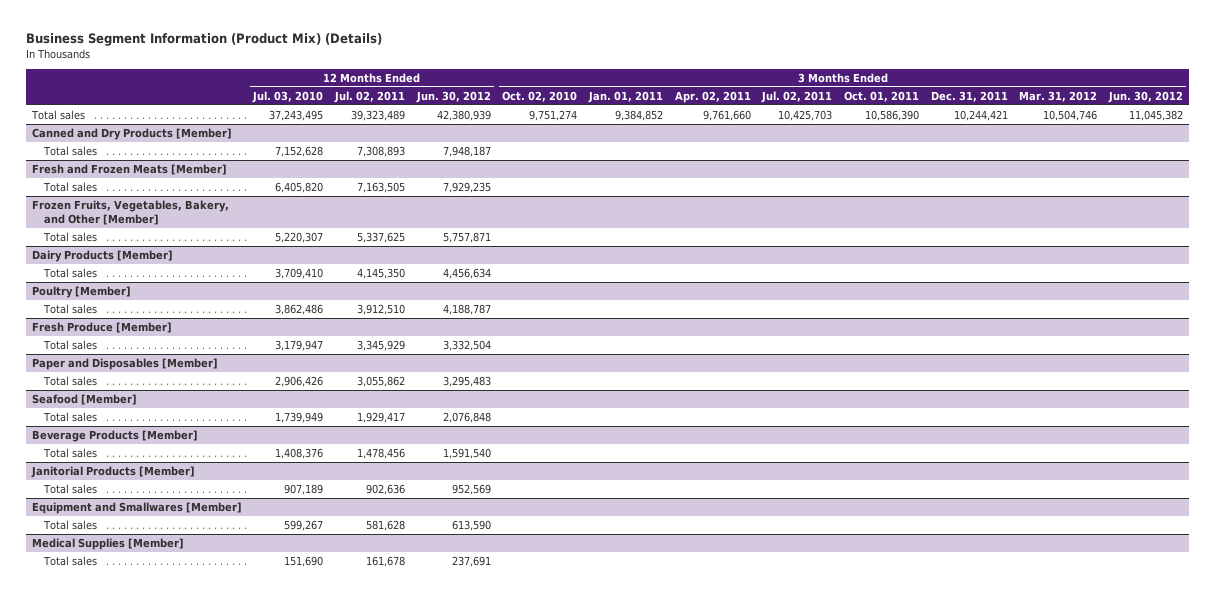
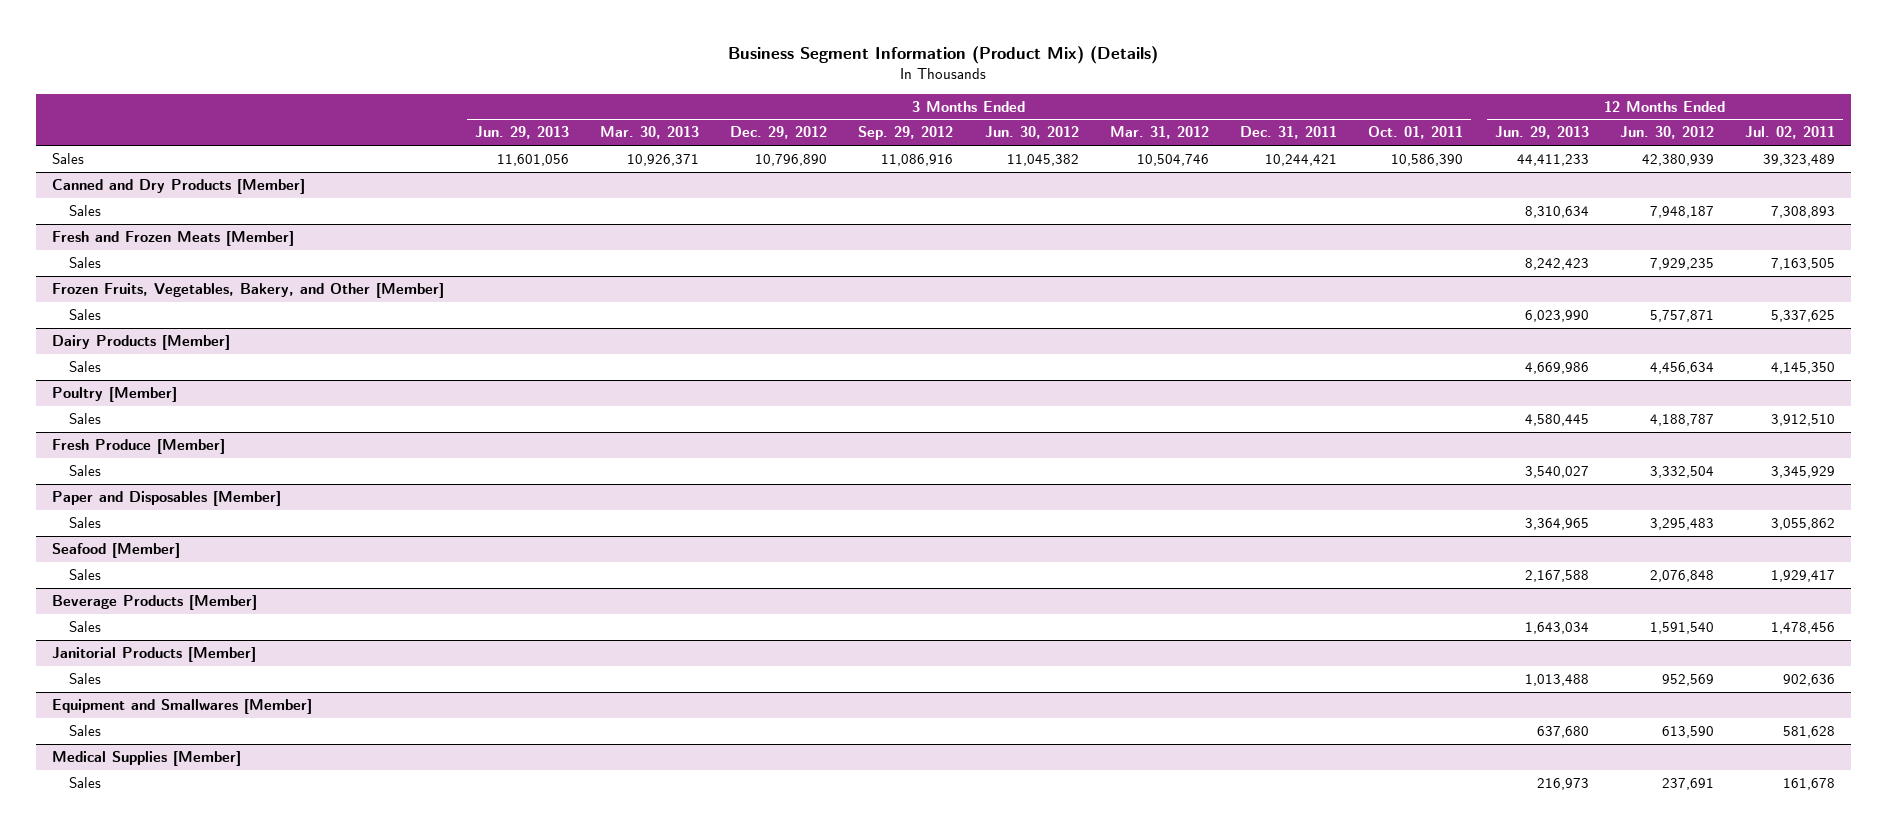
[252,90,324,103] Jul. 03, 2010 -> none
[502,90,578,102] Oct. 02, 2010 -> none
[588,90,664,103] Jan. 01, 2011 -> none
[674,90,751,103] Apr. 02, 2011 -> none
[761,90,833,103] Jul. 02, 2011 -> none
none -> [474,126,569,140] Jun. 29, 2013
none -> [600,126,700,140] Mar. 30, 2013
none -> [730,126,828,140] Dec. 29, 2012
none -> [858,126,954,141] Sep. 29, 2012
none -> [1494,126,1589,140] Jun. 29, 2013
[30,109,85,120] Total sales -> [51,152,84,164] Sales
[43,145,98,156] Total sales -> [68,204,101,216] Sales
[43,181,98,192] Total sales -> [68,256,101,268] Sales
[43,231,98,242] Total sales -> [68,308,101,320] Sales
[43,267,98,278] Total sales -> [68,360,101,372] Sales
[43,303,98,314] Total sales -> [68,412,101,424] Sales
[43,339,98,350] Total sales -> [68,464,101,476] Sales
[43,375,98,386] Total sales -> [68,516,101,528] Sales
[43,411,98,422] Total sales -> [68,568,101,580] Sales
[43,447,98,458] Total sales -> [68,620,101,632] Sales
[43,483,98,494] Total sales -> [68,672,101,684] Sales
[43,519,98,530] Total sales -> [68,724,101,736] Sales
[43,555,98,566] Total sales -> [68,776,101,788] Sales

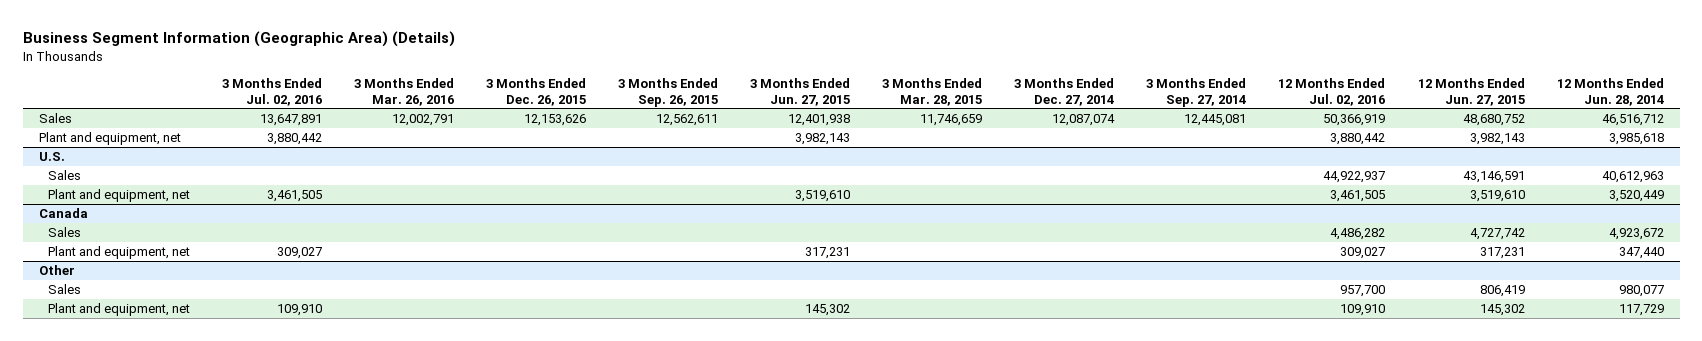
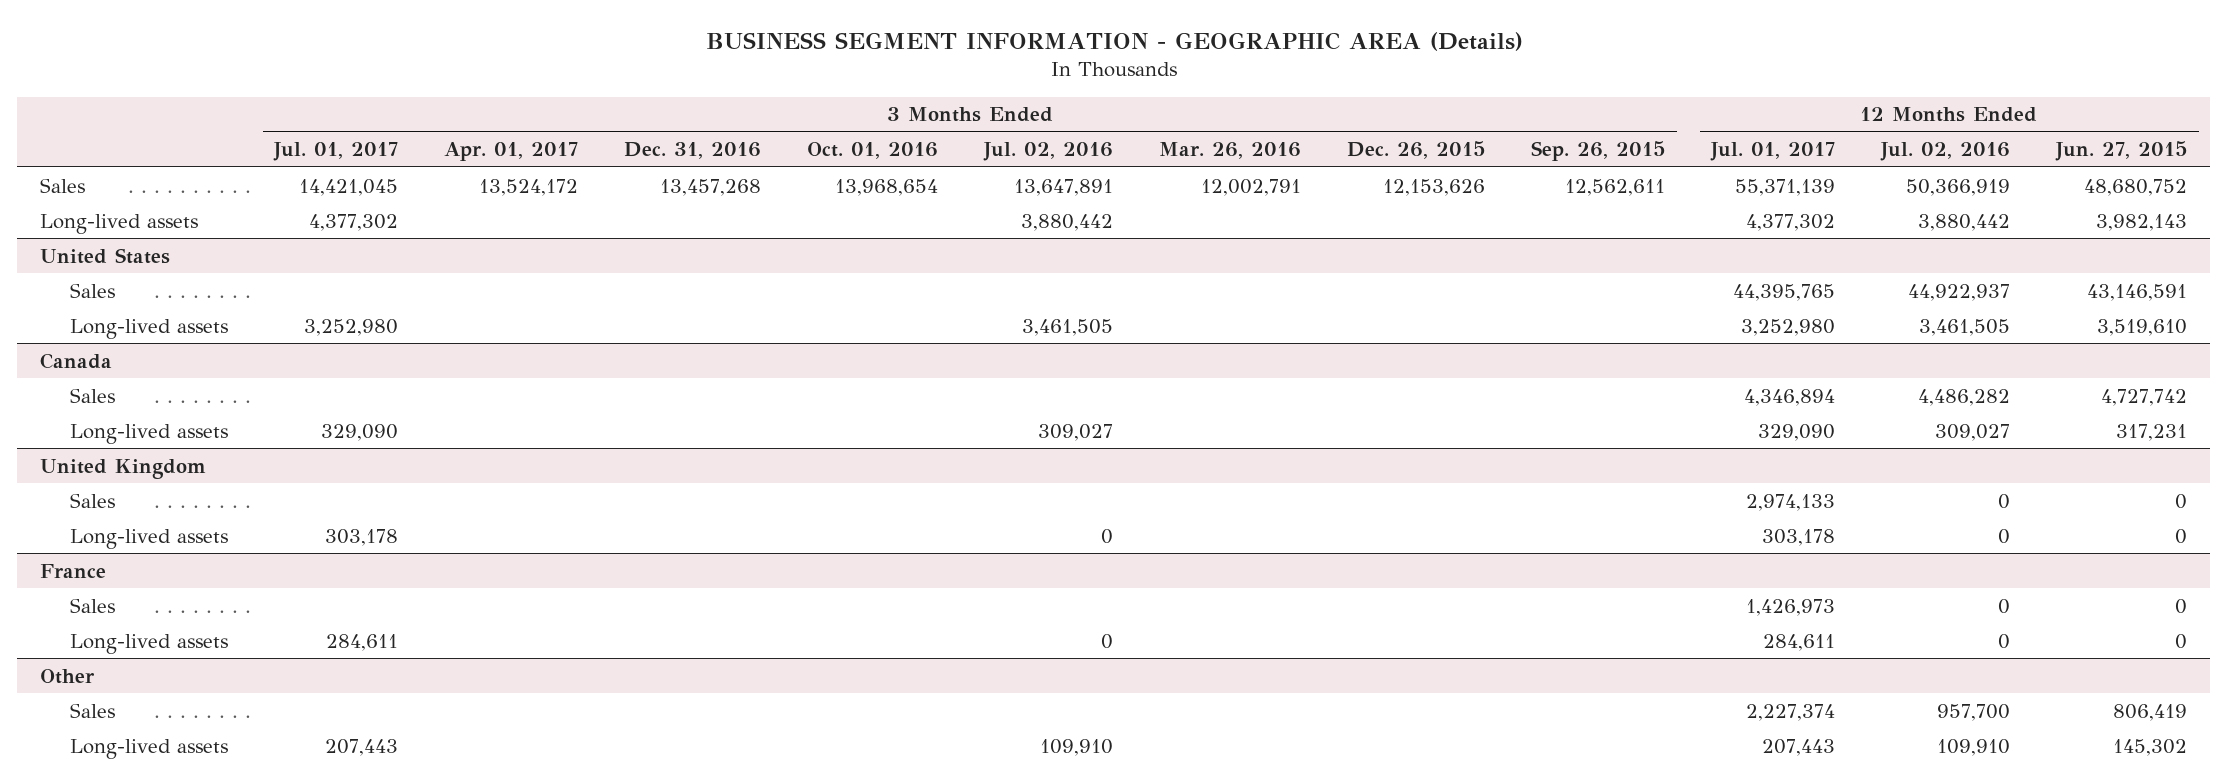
[22,31,455,48] Business Segment Information (Geographic Area) (Details) -> [705,31,1523,51] BUSINESS SEGMENT INFORMATION - GEOGRAPHIC AREA (Details)
[750,78,851,106] 3 Months Ended Jun. 27, 2015 -> none
[882,78,983,106] 3 Months Ended Mar. 28, 2015 -> none
[1014,78,1115,106] 3 Months Ended Dec. 27, 2014 -> none
[1146,78,1247,107] 3 Months Ended Sep. 27, 2014 -> none
[1556,78,1664,106] 12 Months Ended Jun. 28, 2014 -> none
none -> [273,142,399,162] Jul. 01, 2017
none -> [444,142,579,162] Apr. 01, 2017
none -> [624,142,762,160] Dec. 31, 2016
none -> [807,142,939,160] Oct. 01, 2016
none -> [1710,142,1836,162] Jul. 01, 2017
[38,132,181,146] Plant and equipment, net -> [40,213,199,234] Long-lived assets
[38,152,65,162] U.S. -> [40,247,171,264] United States
[48,189,191,203] Plant and equipment, net -> [70,318,229,339] Long-lived assets
[48,246,191,260] Plant and equipment, net -> [70,423,229,444] Long-lived assets
none -> [40,458,207,479] United Kingdom
none -> [70,492,116,508] Sales
none -> [70,528,229,549] Long-lived assets
none -> [40,563,107,578] France
none -> [70,597,116,613] Sales
none -> [70,633,229,654] Long-lived assets
[48,303,191,317] Plant and equipment, net -> [70,738,229,759] Long-lived assets

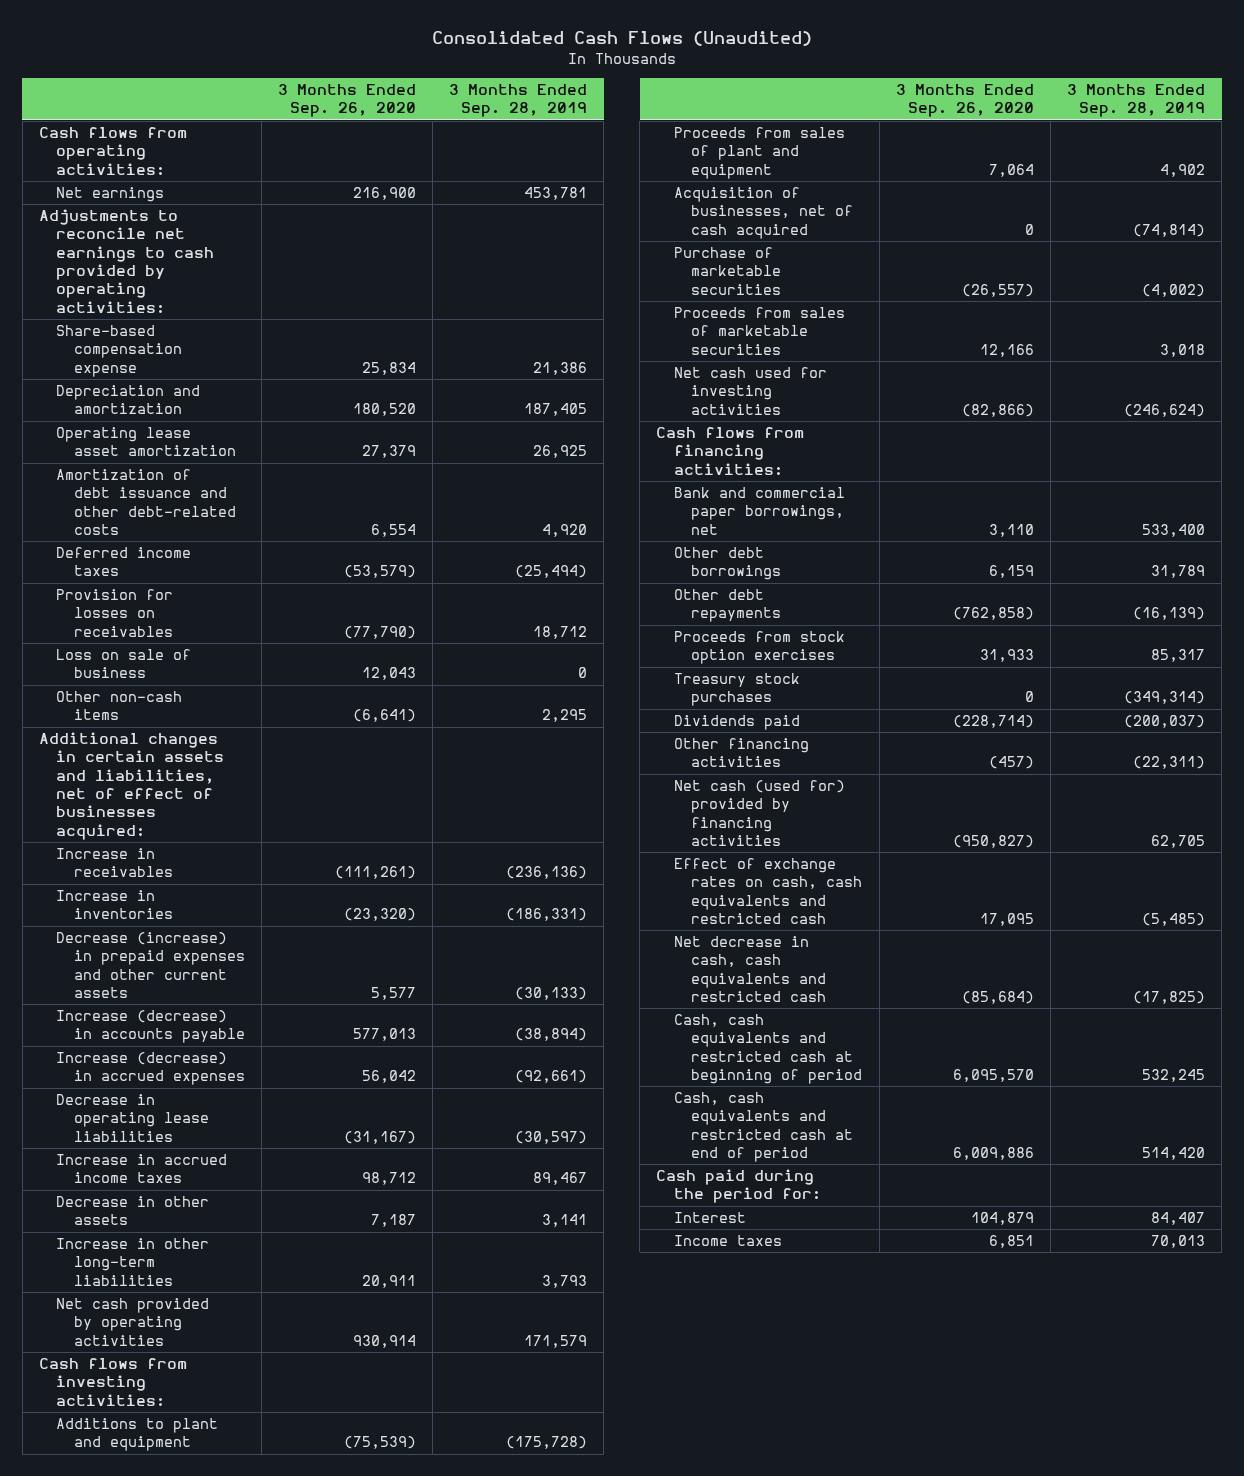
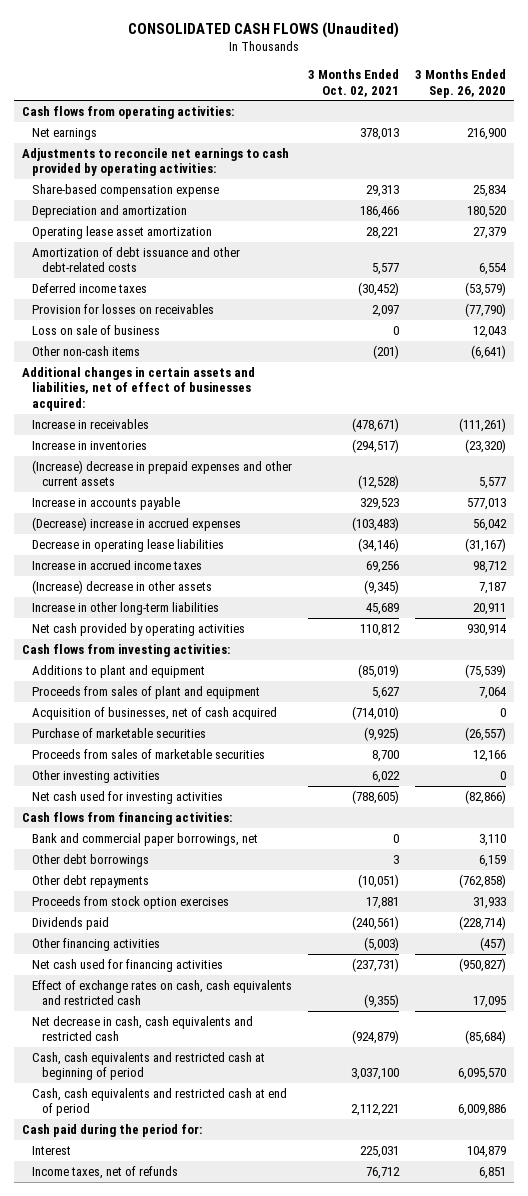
[431,31,812,47] Consolidated Cash Flows (Unaudited) -> [127,21,399,38] CONSOLIDATED CASH FLOWS (Unaudited)
[449,84,588,118] 3 Months Ended Sep. 28, 2019 -> none
none -> [308,69,400,97] 3 Months Ended Oct. 02, 2021
[56,932,245,999] Decrease (increase) in prepaid expenses and other current assets -> [31,459,292,487] (Increase) decrease in prepaid expenses and other current assets
[56,1010,245,1044] Increase (decrease) in accounts payable -> [31,496,180,510] Increase in accounts payable
[56,1052,245,1086] Increase (decrease) in accrued expenses -> [31,516,241,531] (Decrease) increase in accrued expenses
[56,1196,210,1226] Decrease in other assets -> [31,579,212,594] (Increase) decrease in other assets
none -> [31,769,160,783] Other investing activities
[673,673,800,707] Treasury stock purchases -> none
[673,780,845,847] Net cash (used for) provided by financing activities -> [31,958,223,972] Net cash used for financing activities
[673,1235,782,1247] Income taxes -> [31,1165,178,1179] Income taxes, net of refunds

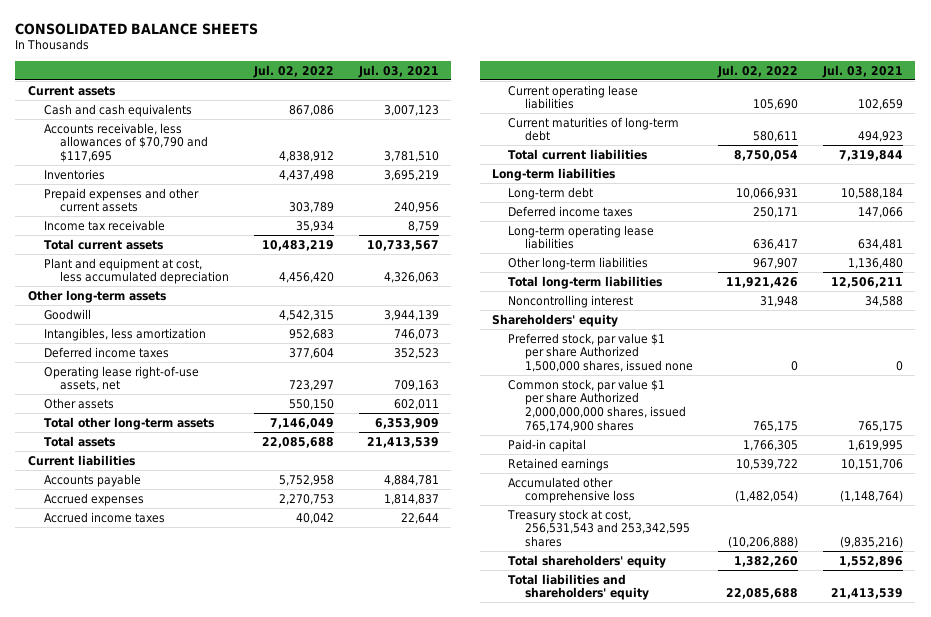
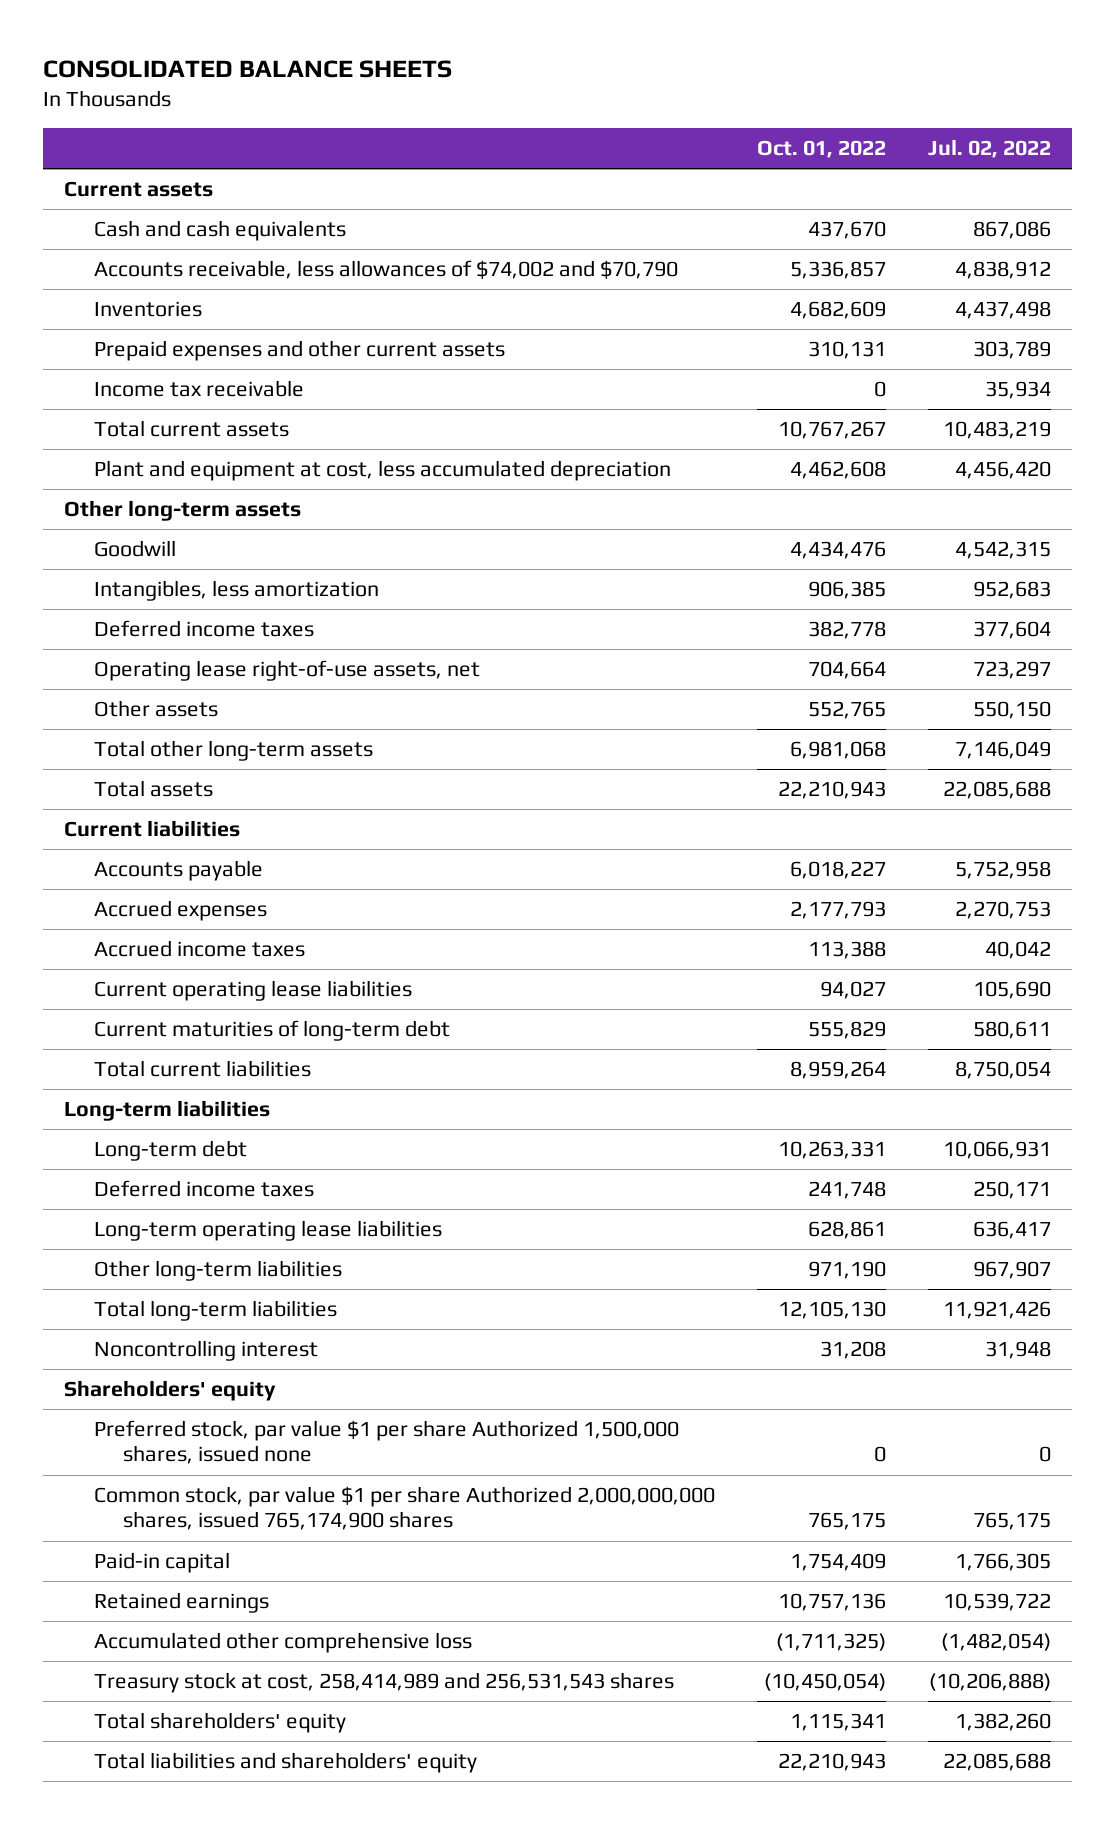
[357,64,439,78] Jul. 03, 2021 -> none
none -> [756,140,886,159] Oct. 01, 2022
[43,122,209,163] Accounts receivable, less allowances of $70,790 and $117,695 -> [93,260,678,281] Accounts receivable, less allowances of $74,002 and $70,790
[507,508,690,548] Treasury stock at cost, 256,531,543 and 253,342,595 shares -> [93,1672,674,1694] Treasury stock at cost, 258,414,989 and 256,531,543 shares

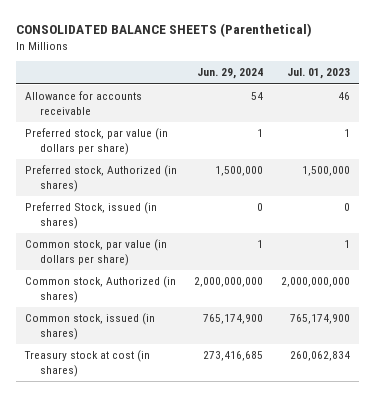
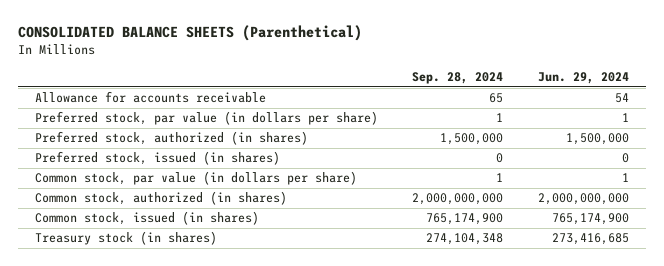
[287,68,351,80] Jul. 01, 2023 -> none
none -> [412,72,504,85] Sep. 28, 2024
[24,165,177,192] Preferred stock, Authorized (in shares) -> [34,131,308,146] Preferred stock, authorized (in shares)
[24,202,157,229] Preferred Stock, issued (in shares) -> [34,151,280,166] Preferred stock, issued (in shares)
[24,276,176,303] Common stock, Authorized (in shares) -> [34,191,287,206] Common stock, authorized (in shares)
[23,350,150,377] Treasury stock at cost (in shares) -> [34,231,217,246] Treasury stock (in shares)

